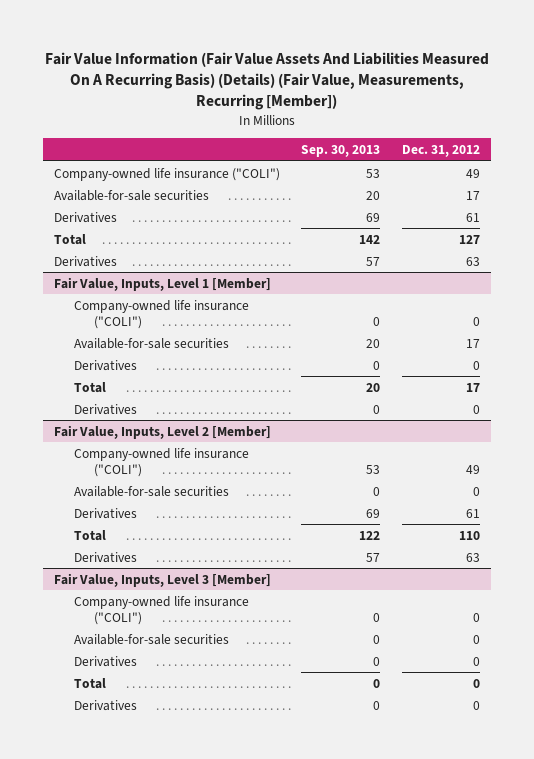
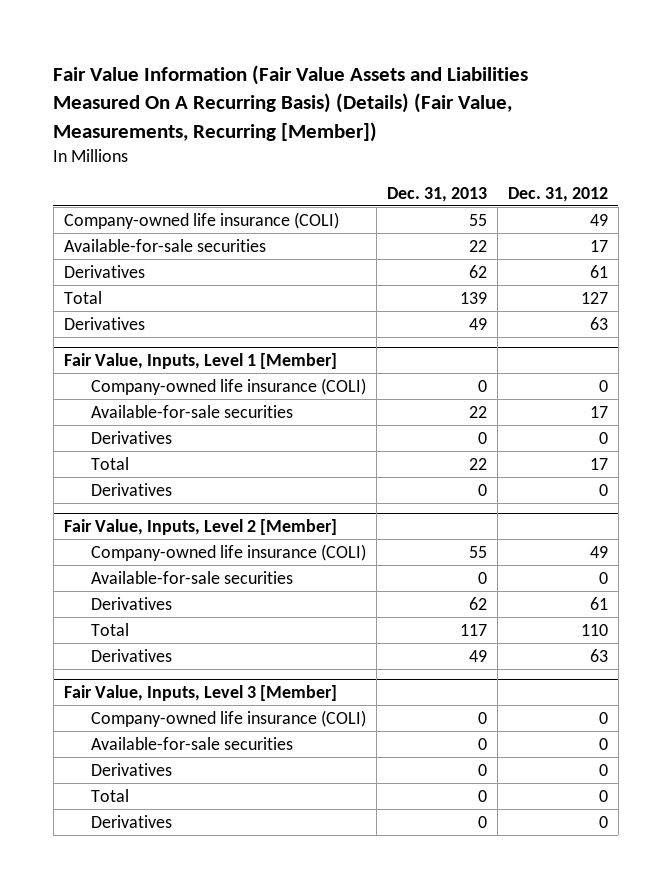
[44,51,489,111] Fair Value Information (Fair Value Assets And Liabilities Measured On A Recurring Basis) (Details) (Fair Value, Measurements, Recurring [Member]) -> [53,65,529,142] Fair Value Information (Fair Value Assets and Liabilities Measured On A Recurring Basis) (Details) (Fair Value, Measurements, Recurring [Member])
[301,144,381,157] Sep. 30, 2013 -> none
none -> [386,186,487,202] Dec. 31, 2013
[53,167,280,181] Company-owned life insurance ("COLI") -> [63,211,339,229] Company-owned life insurance (COLI)
[73,299,249,329] Company-owned life insurance ("COLI") -> [90,377,366,395] Company-owned life insurance (COLI)
[73,447,249,477] Company-owned life insurance ("COLI") -> [90,543,366,561] Company-owned life insurance (COLI)
[73,595,249,625] Company-owned life insurance ("COLI") -> [90,709,366,727] Company-owned life insurance (COLI)

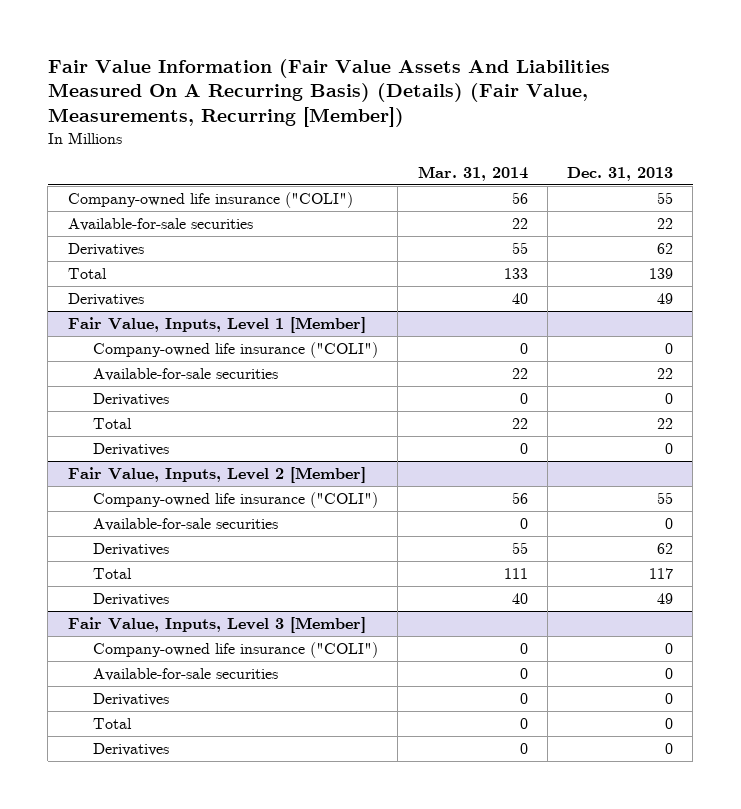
[53,65,529,142] Fair Value Information (Fair Value Assets and Liabilities Measured On A Recurring Basis) (Details) (Fair Value, Measurements, Recurring [Member]) -> [47,58,610,128] Fair Value Information (Fair Value Assets And Liabilities Measured On A Recurring Basis) (Details) (Fair Value, Measurements, Recurring [Member])
[507,186,608,202] Dec. 31, 2012 -> none
none -> [417,165,528,181] Mar. 31, 2014
[63,211,339,229] Company-owned life insurance (COLI) -> [67,192,353,209] Company-owned life insurance ("COLI")
[90,377,366,395] Company-owned life insurance (COLI) -> [93,342,379,359] Company-owned life insurance ("COLI")
[90,543,366,561] Company-owned life insurance (COLI) -> [93,492,379,509] Company-owned life insurance ("COLI")
[90,709,366,727] Company-owned life insurance (COLI) -> [93,642,379,659] Company-owned life insurance ("COLI")

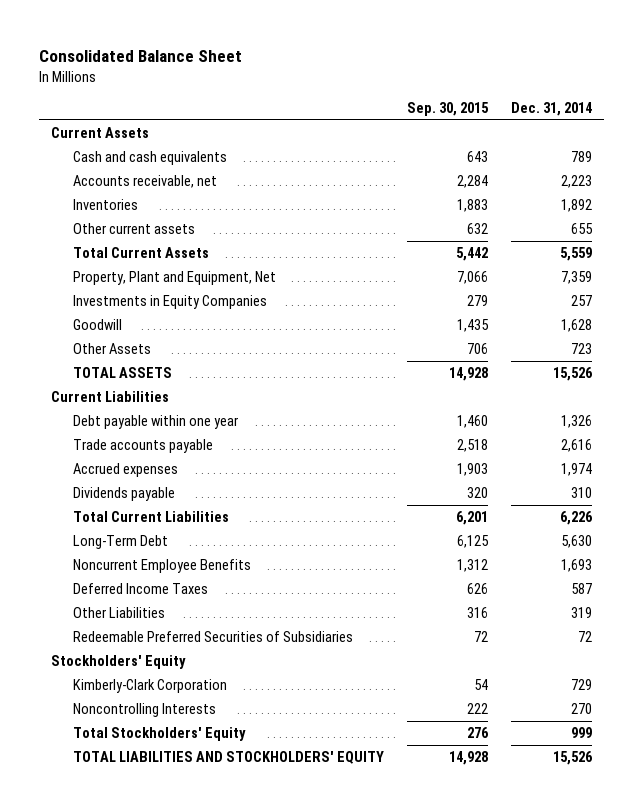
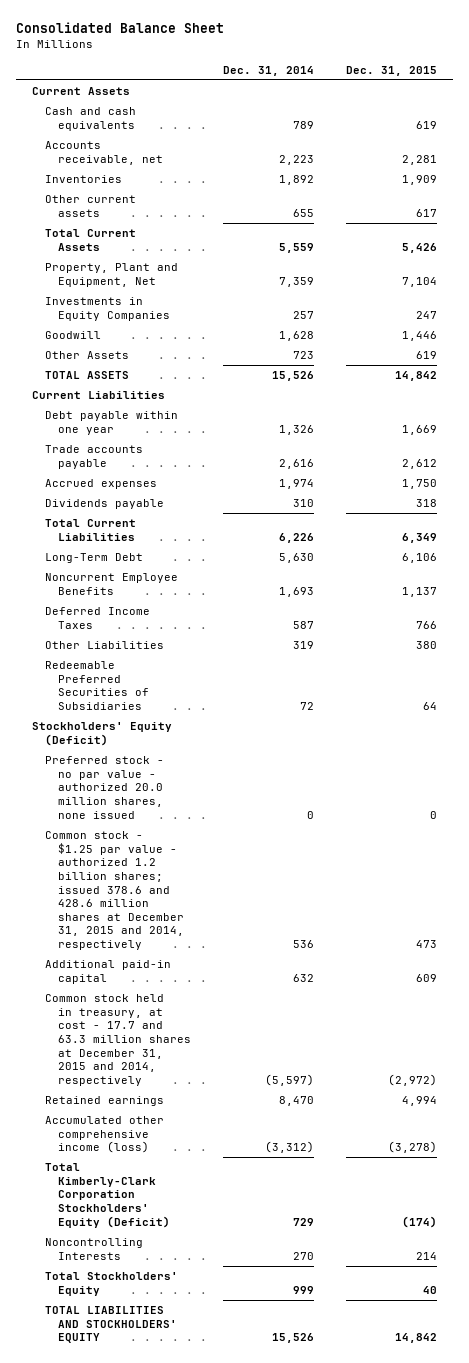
[407,102,490,117] Sep. 30, 2015 -> none
none -> [346,65,438,76] Dec. 31, 2015
[50,654,186,669] Stockholders' Equity -> [31,722,172,746] Stockholders' Equity (Deficit)
none -> [44,756,164,819] Preferred stock - no par value - authorized 20.0 million shares, none issued
none -> [44,831,184,951] Common stock - $1.25 par value - authorized 1.2 billion shares; issued 378.6 and 428.6 million shares at December 31, 2015 and 2014, respectively
none -> [44,960,171,984] Additional paid-in capital
none -> [44,994,191,1086] Common stock held in treasury, at cost - 17.7 and 63.3 million shares at December 31, 2015 and 2014, respectively
none -> [44,1096,164,1107] Retained earnings
none -> [44,1116,164,1154] Accumulated other comprehensive income (loss)
[72,678,227,693] Kimberly-Clark Corporation -> [44,1163,170,1228] Total Kimberly-Clark Corporation Stockholders' Equity (Deficit)

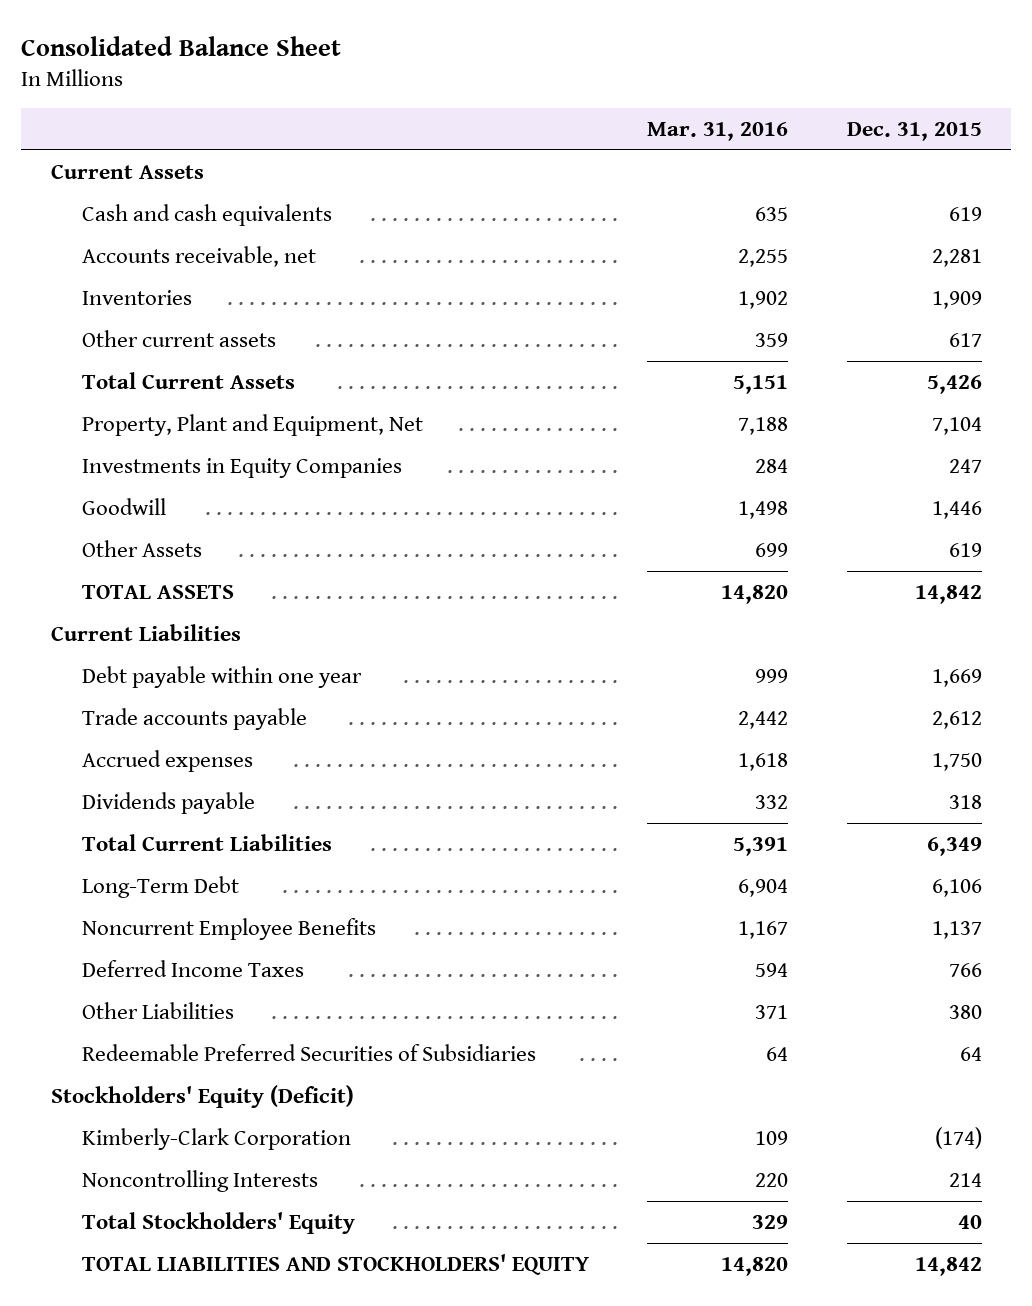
[222,65,314,76] Dec. 31, 2014 -> none
none -> [647,122,789,142] Mar. 31, 2016
[44,756,164,819] Preferred stock - no par value - authorized 20.0 million shares, none issued -> none
[44,831,184,951] Common stock - $1.25 par value - authorized 1.2 billion shares; issued 378.6 and 428.6 million shares at December 31, 2015 and 2014, respectively -> none
[44,960,171,984] Additional paid-in capital -> none
[44,994,191,1086] Common stock held in treasury, at cost - 17.7 and 63.3 million shares at December 31, 2015 and 2014, respectively -> none
[44,1096,164,1107] Retained earnings -> none
[44,1116,164,1154] Accumulated other comprehensive income (loss) -> none
[44,1163,170,1228] Total Kimberly-Clark Corporation Stockholders' Equity (Deficit) -> [81,1127,351,1150] Kimberly-Clark Corporation

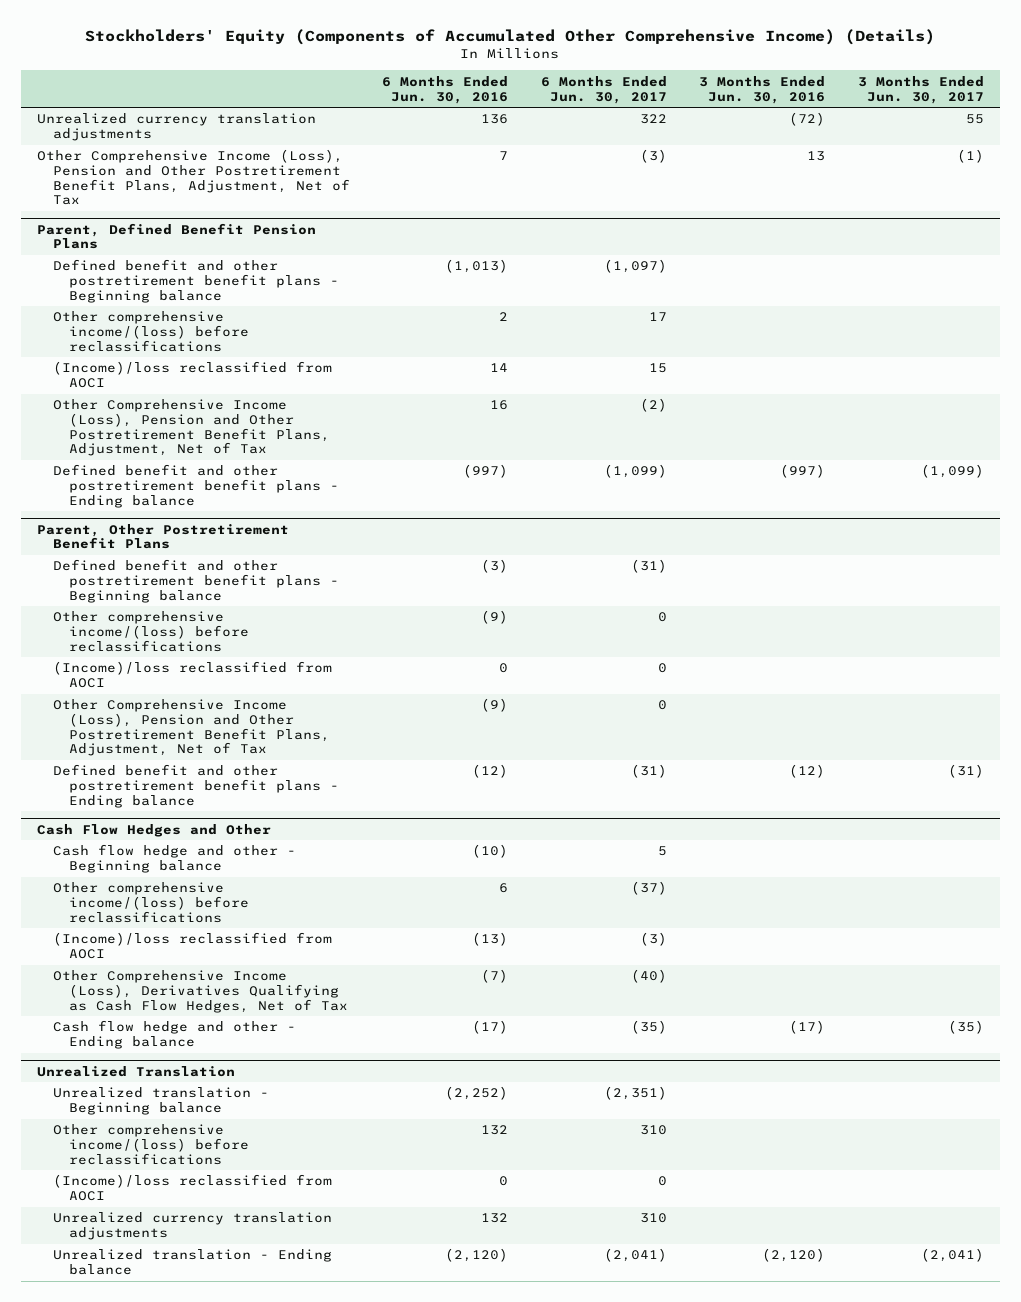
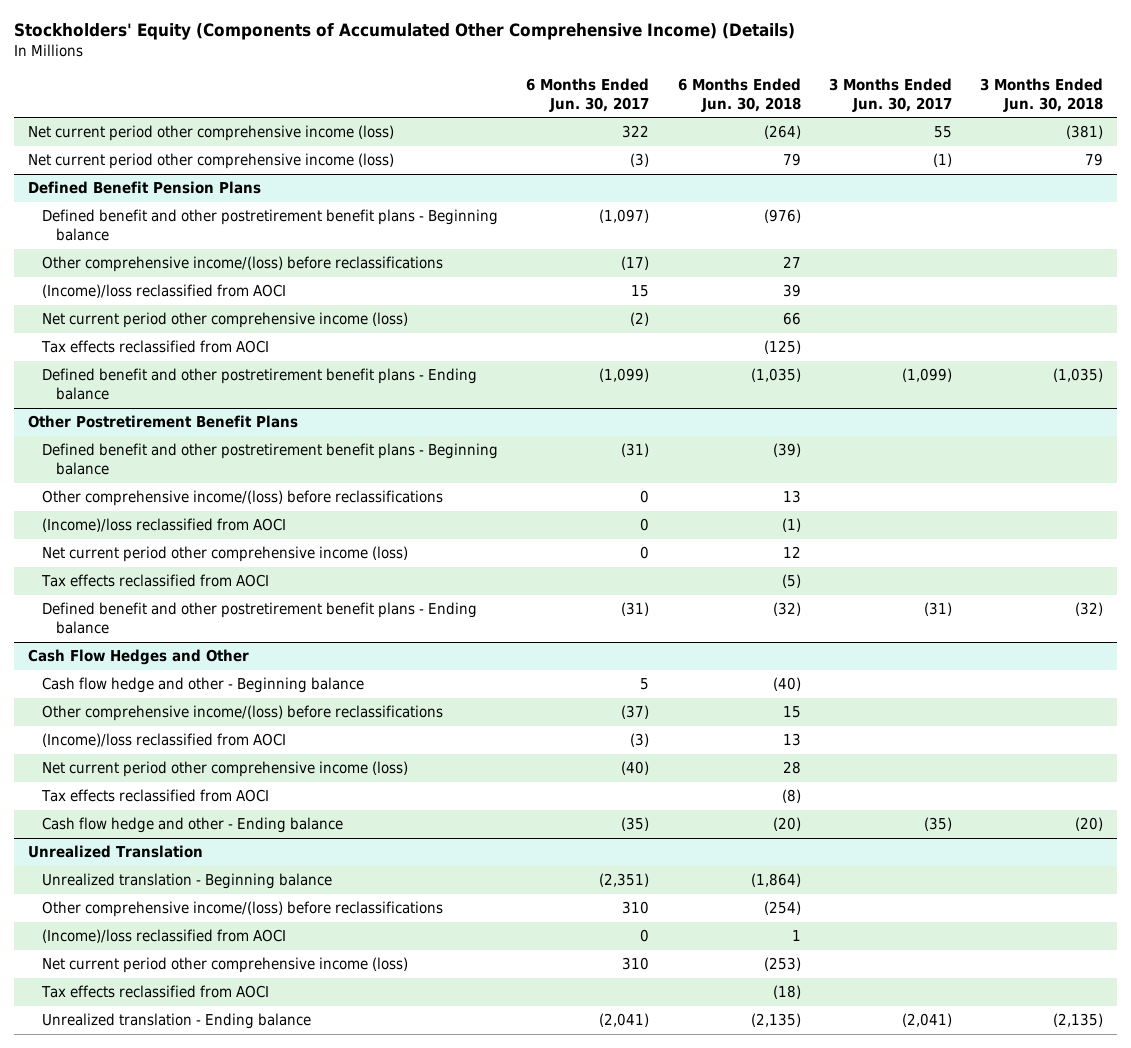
[382,75,509,104] 6 Months Ended Jun. 30, 2016 -> none
[699,75,826,104] 3 Months Ended Jun. 30, 2016 -> none
none -> [677,77,801,112] 6 Months Ended Jun. 30, 2018
none -> [980,77,1104,112] 3 Months Ended Jun. 30, 2018
[37,113,317,142] Unrealized currency translation adjustments -> [27,125,394,142] Net current period other comprehensive income (loss)
[37,149,350,206] Other Comprehensive Income (Loss), Pension and Other Postretirement Benefit Plans, Adjustment, Net of Tax -> [27,153,394,170] Net current period other comprehensive income (loss)
[37,222,317,250] Parent, Defined Benefit Pension Plans -> [27,181,261,195] Defined Benefit Pension Plans
[648,312,667,322] 17 -> [621,256,650,271] (17)
[52,399,330,457] Other Comprehensive Income (Loss), Pension and Other Postretirement Benefit Plans, Adjustment, Net of Tax -> [42,312,409,329] Net current period other comprehensive income (loss)
none -> [41,340,270,354] Tax effects reclassified from AOCI
[37,523,290,550] Parent, Other Postretirement Benefit Plans -> [27,415,298,429] Other Postretirement Benefit Plans
[52,699,330,757] Other Comprehensive Income (Loss), Pension and Other Postretirement Benefit Plans, Adjustment, Net of Tax -> [42,546,409,563] Net current period other comprehensive income (loss)
none -> [41,574,270,588] Tax effects reclassified from AOCI
[52,970,348,1013] Other Comprehensive Income (Loss), Derivatives Qualifying as Cash Flow Hedges, Net of Tax -> [42,761,409,778] Net current period other comprehensive income (loss)
none -> [41,789,270,803] Tax effects reclassified from AOCI
[52,1212,332,1241] Unrealized currency translation adjustments -> [42,957,409,974] Net current period other comprehensive income (loss)
none -> [41,985,270,999] Tax effects reclassified from AOCI

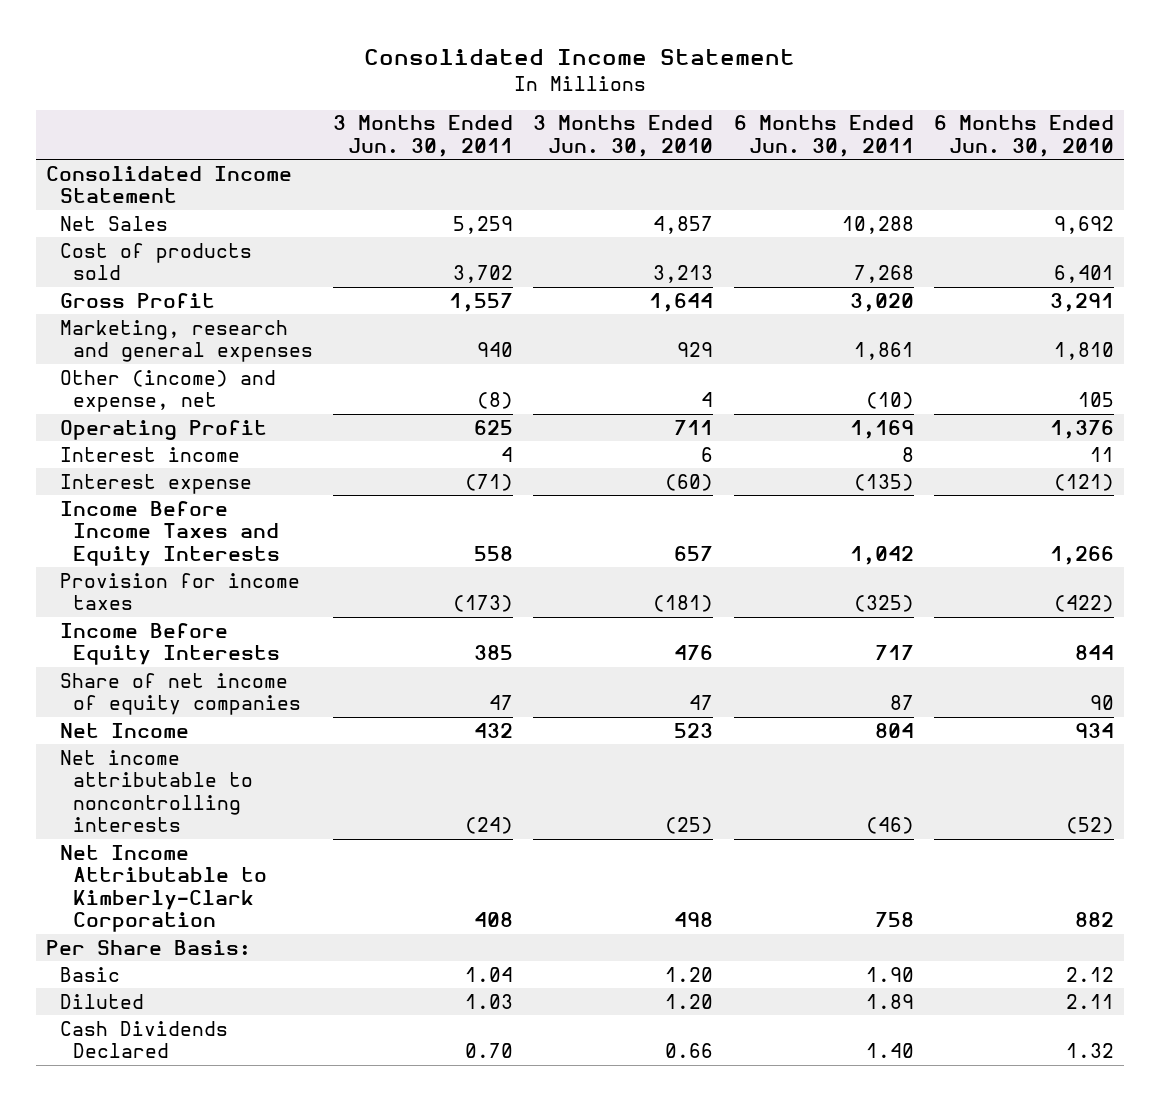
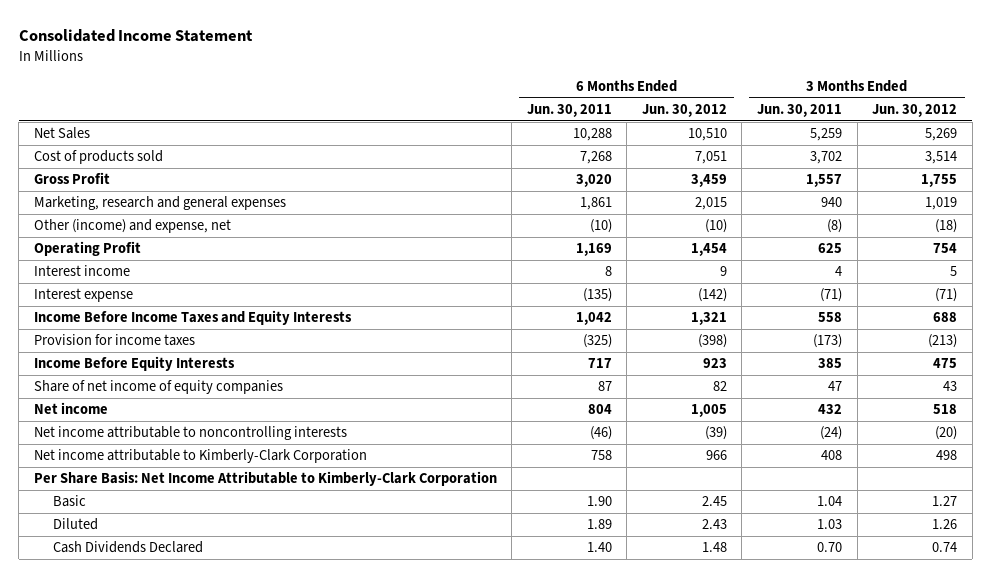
[533,115,714,157] 3 Months Ended Jun. 30, 2010 -> none
[933,115,1114,157] 6 Months Ended Jun. 30, 2010 -> none
none -> [641,104,727,118] Jun. 30, 2012
none -> [872,104,958,118] Jun. 30, 2012
[46,165,293,204] Consolidated Income Statement -> none
[59,722,189,738] Net Income -> [33,402,108,415] Net income
[59,844,268,933] Net Income Attributable to Kimberly-Clark Corporation -> [33,449,367,464] Net income attributable to Kimberly-Clark Corporation
[46,939,252,955] Per Share Basis: -> [33,471,497,487] Per Share Basis: Net Income Attributable to Kimberly-Clark Corporation

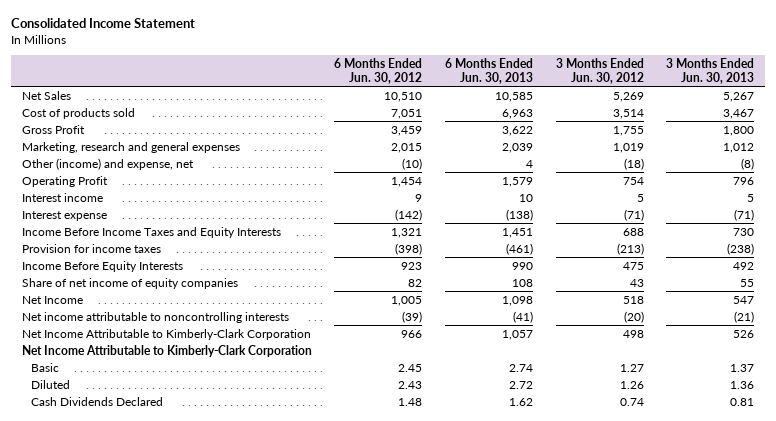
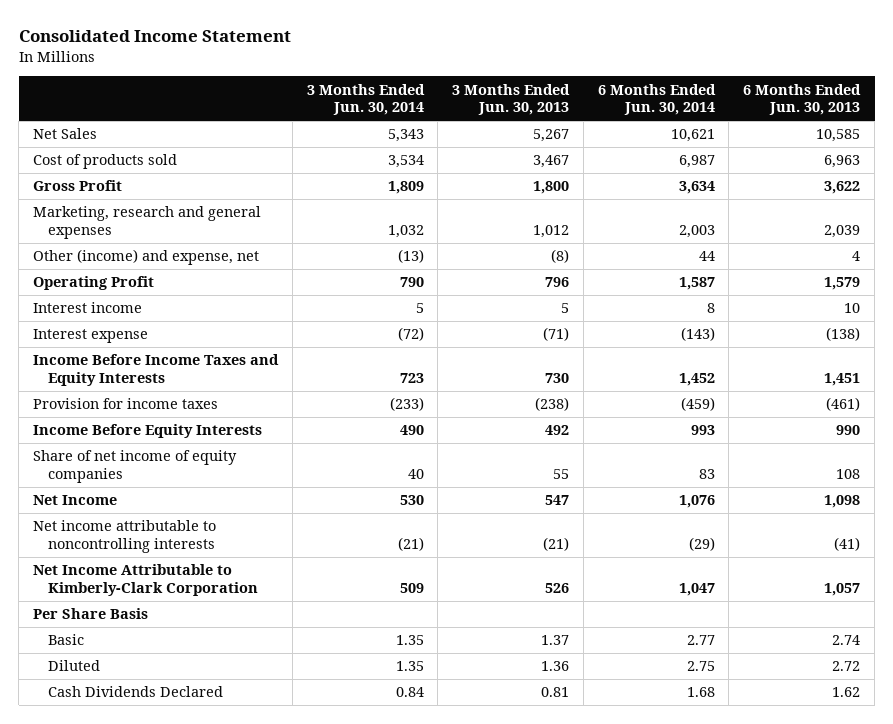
[334,57,423,84] 6 Months Ended Jun. 30, 2012 -> none
[555,57,644,84] 3 Months Ended Jun. 30, 2012 -> none
none -> [306,83,425,116] 3 Months Ended Jun. 30, 2014
none -> [597,83,716,116] 6 Months Ended Jun. 30, 2014
[21,344,312,357] Net Income Attributable to Kimberly-Clark Corporation -> [33,608,149,620] Per Share Basis

